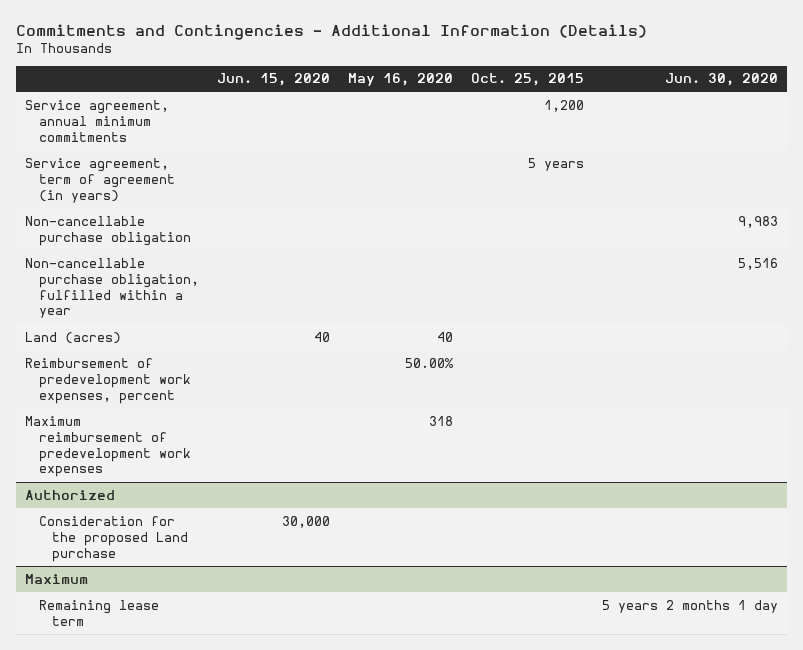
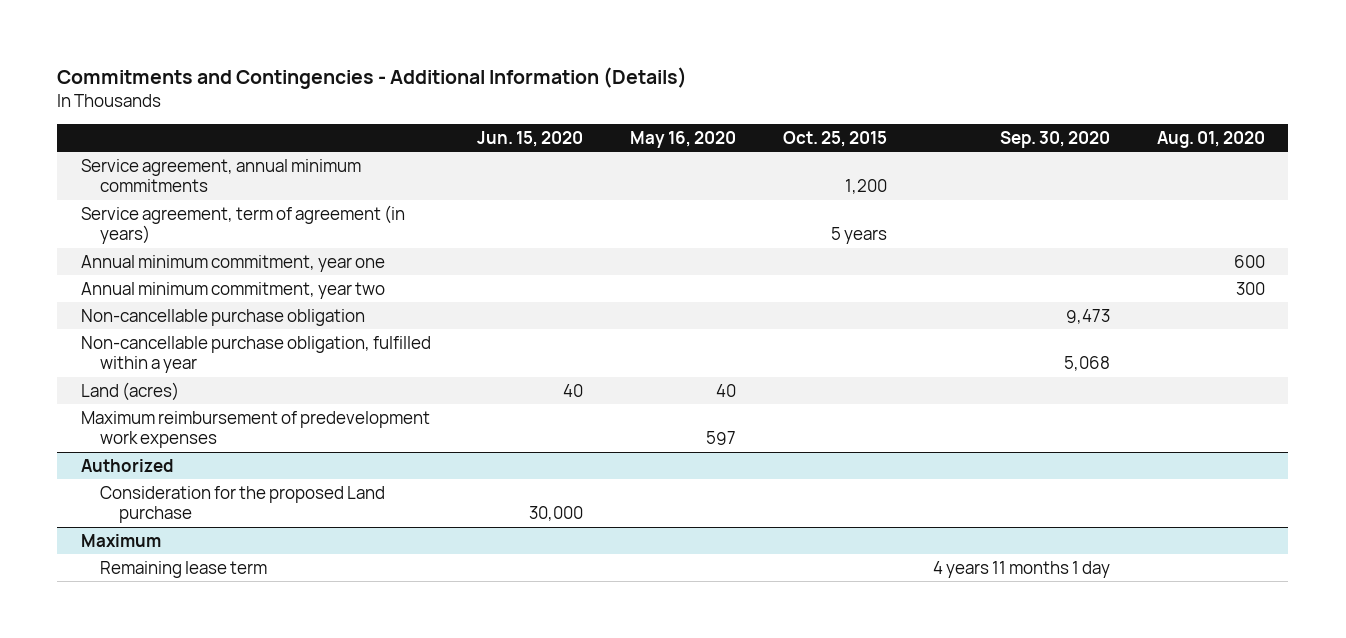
[664,73,778,87] Jun. 30, 2020 -> none
none -> [1000,130,1111,148] Sep. 30, 2020
none -> [1157,130,1266,148] Aug. 01, 2020
none -> [80,254,385,272] Annual minimum commitment, year one
none -> [80,281,385,299] Annual minimum commitment, year two
[24,357,191,404] Reimbursement of predevelopment work expenses, percent -> none
[428,415,453,426] 318 -> [705,431,736,446] 597

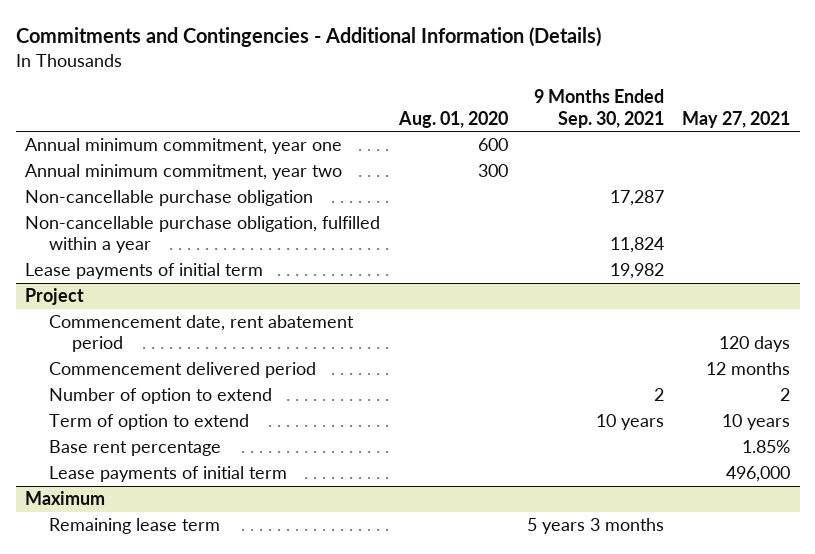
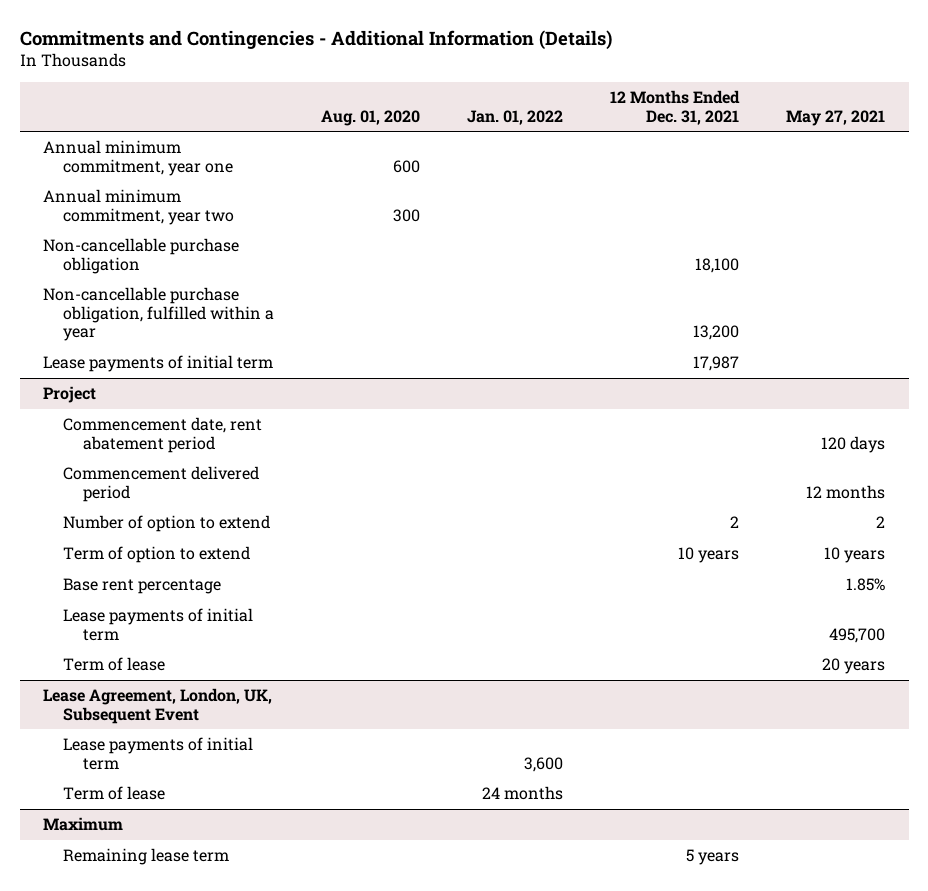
[533,89,664,128] 9 Months Ended Sep. 30, 2021 -> none
none -> [467,109,564,125] Jan. 01, 2022
none -> [610,90,741,125] 12 Months Ended Dec. 31, 2021
[726,466,791,483] 496,000 -> [829,627,886,643] 495,700
none -> [63,657,166,672] Term of lease
none -> [43,688,273,724] Lease Agreement, London, UK, Subsequent Event
none -> [63,737,254,770] Lease payments of initial term
none -> [63,786,166,801] Term of lease

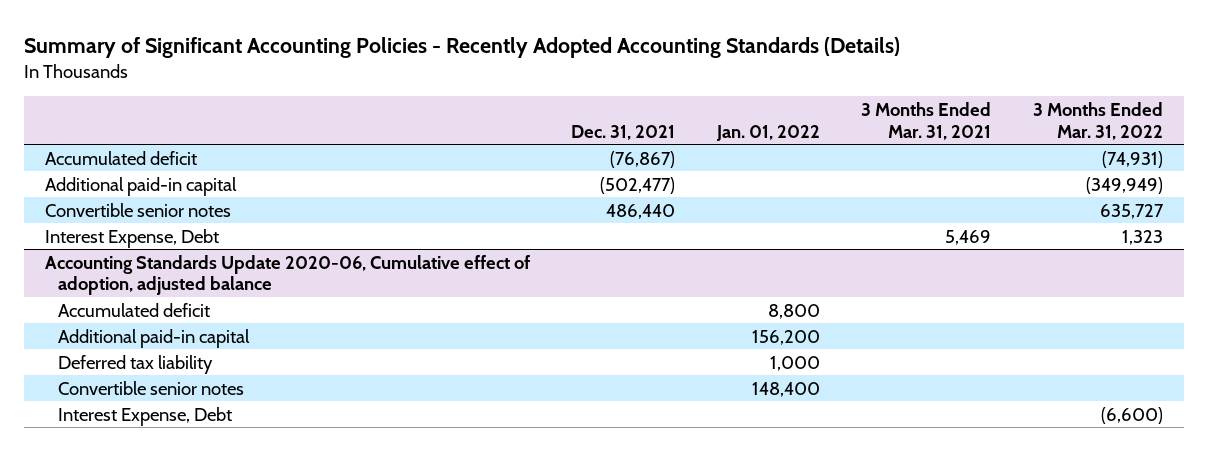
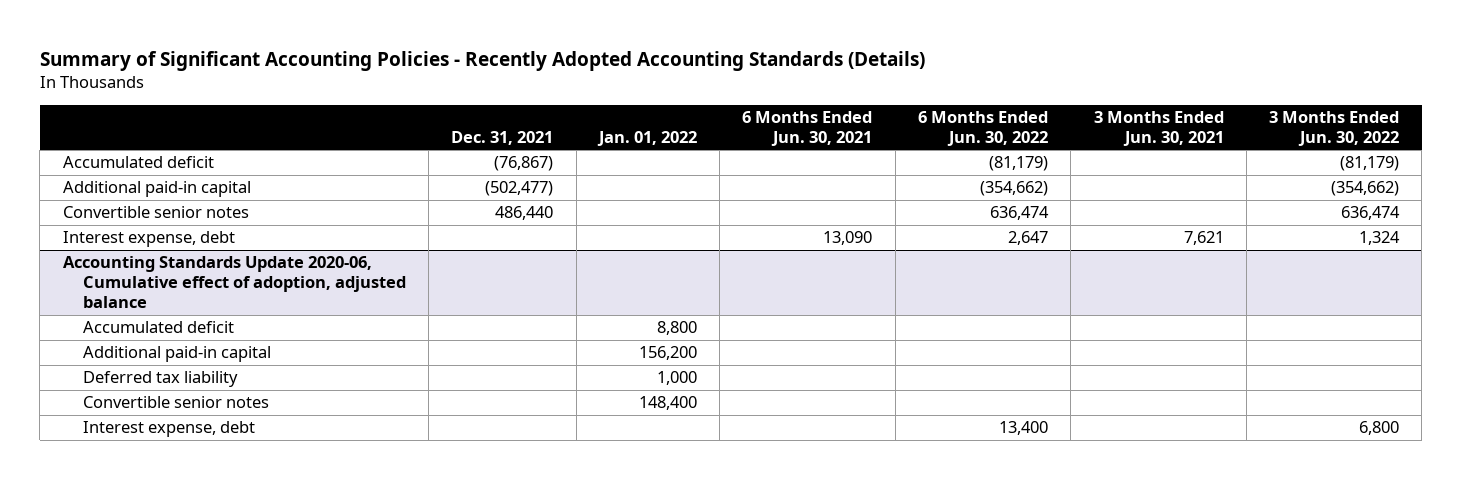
[861,102,992,140] 3 Months Ended Mar. 31, 2021 -> none
[1032,102,1163,140] 3 Months Ended Mar. 31, 2022 -> none
none -> [742,111,873,146] 6 Months Ended Jun. 30, 2021
none -> [918,111,1049,146] 6 Months Ended Jun. 30, 2022
none -> [1093,111,1224,146] 3 Months Ended Jun. 30, 2021
none -> [1269,111,1400,146] 3 Months Ended Jun. 30, 2022
[44,228,219,248] Interest Expense, Debt -> [62,231,235,248] Interest expense, debt
[58,406,233,426] Interest Expense, Debt -> [82,421,255,438] Interest expense, debt

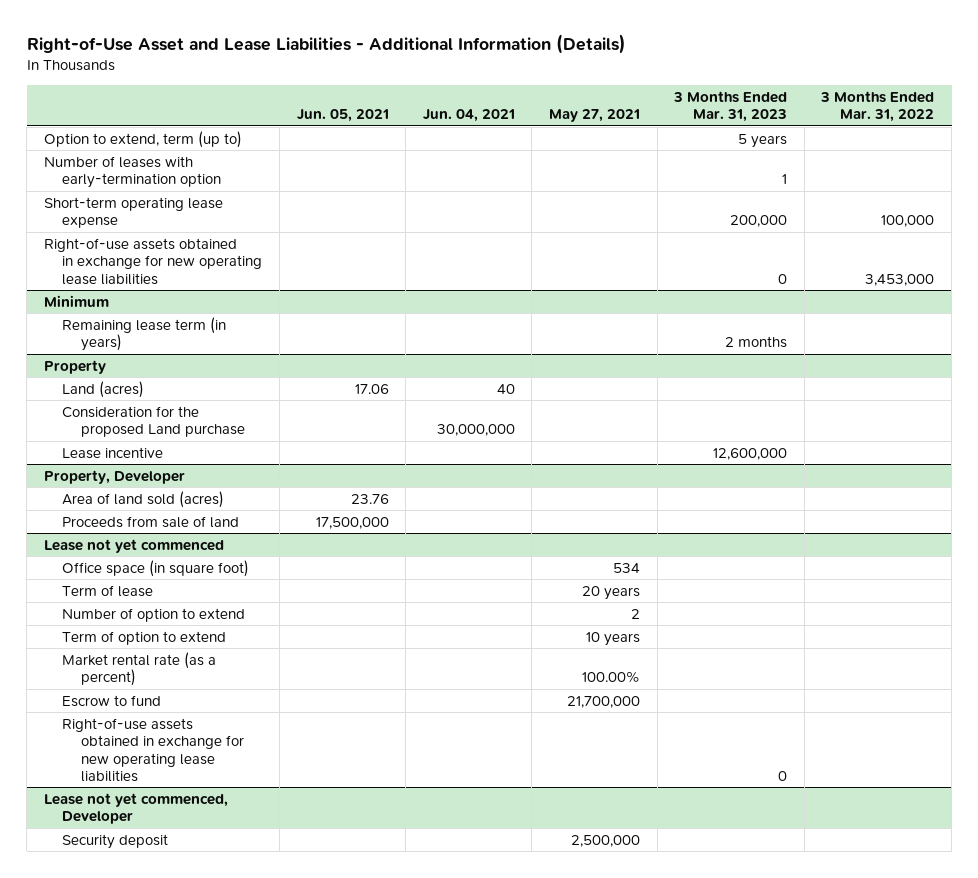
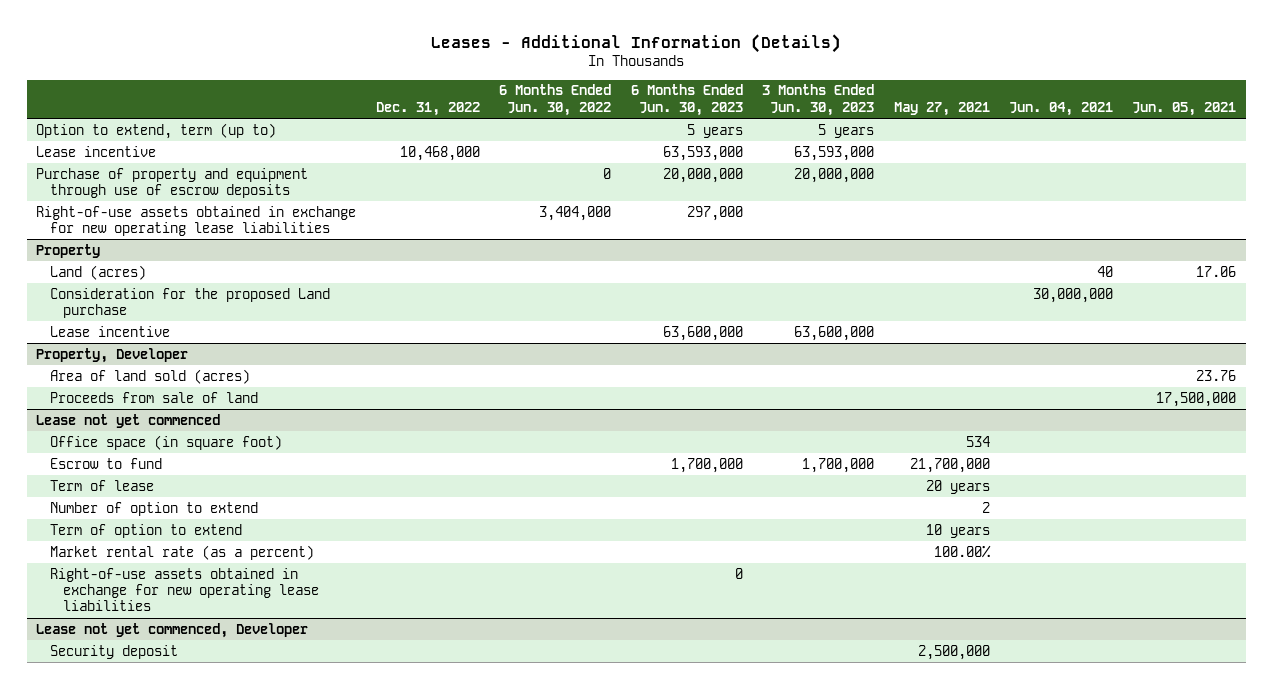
[26,33,626,54] Right-of-Use Asset and Lease Liabilities - Additional Information (Details) -> [431,33,842,53] Leases - Additional Information (Details)
[673,90,788,123] 3 Months Ended Mar. 31, 2023 -> none
[820,90,935,123] 3 Months Ended Mar. 31, 2022 -> none
none -> [375,101,480,116] Dec. 31, 2022
none -> [499,84,612,116] 6 Months Ended Jun. 30, 2022
none -> [630,84,743,116] 6 Months Ended Jun. 30, 2023
none -> [762,84,875,116] 3 Months Ended Jun. 30, 2023
[43,155,222,189] Number of leases with early-termination option -> none
[43,196,223,229] Short-term operating lease expense -> none
none -> [36,145,157,157] Lease incentive
none -> [36,167,309,199] Purchase of property and equipment through use of escrow deposits
[43,294,109,307] Minimum -> none
[62,316,227,352] Remaining lease term (in years) -> none
[62,694,162,707] Escrow to fund -> [49,457,162,469] Escrow to fund

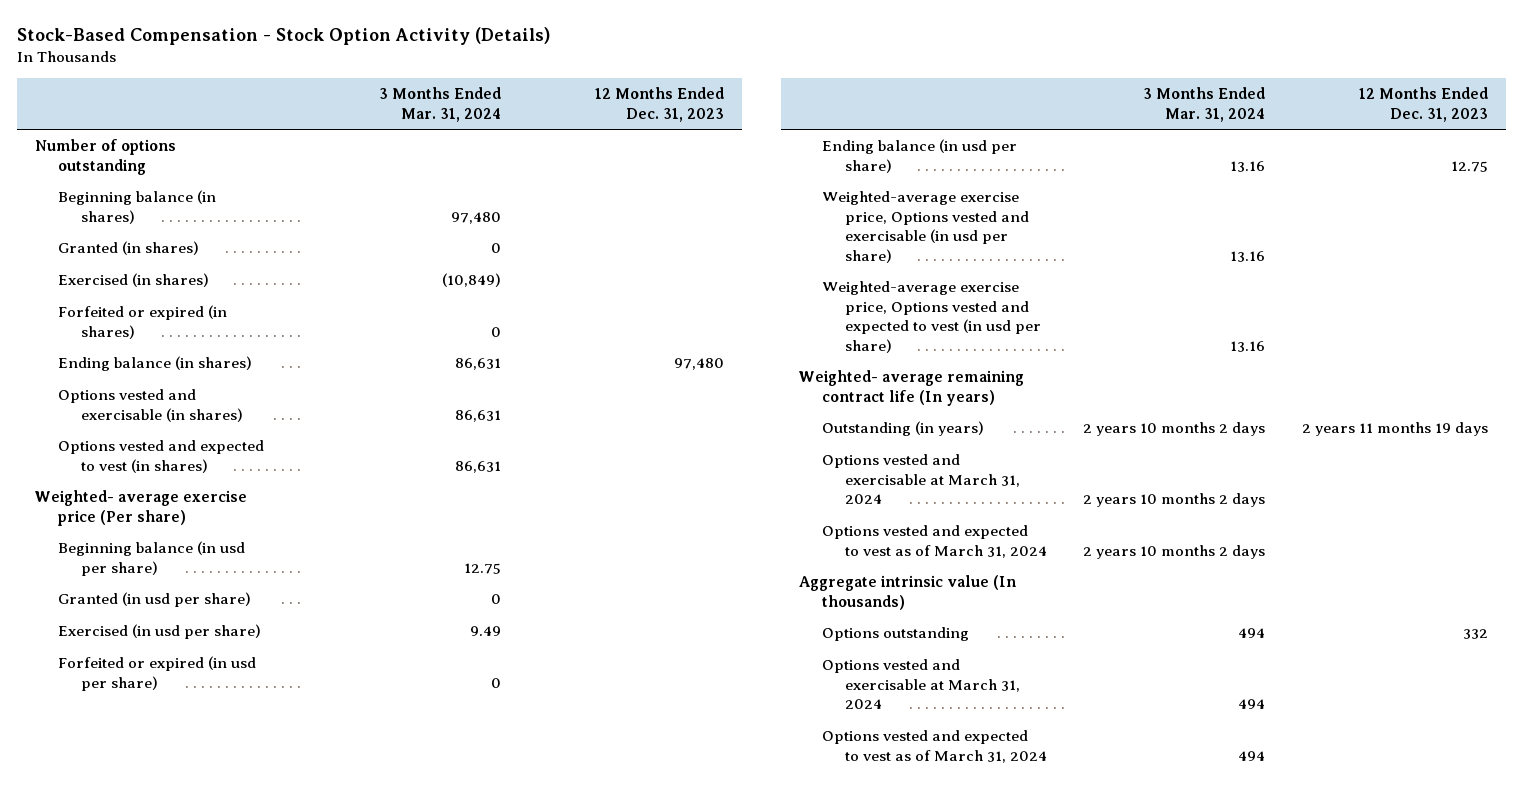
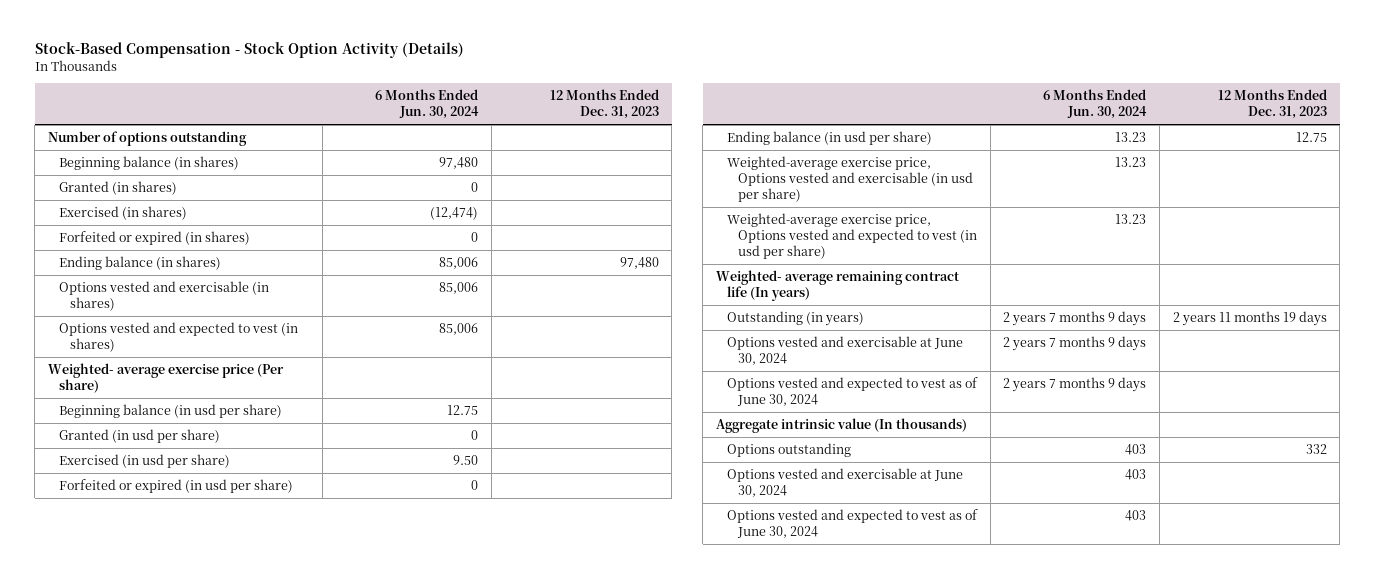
[379,86,502,122] 3 Months Ended Mar. 31, 2024 -> none
none -> [375,89,480,120] 6 Months Ended Jun. 30, 2024
[821,454,1020,505] Options vested and exercisable at March 31, 2024 -> [727,336,964,365] Options vested and exercisable at June 30, 2024
[821,525,1047,558] Options vested and expected to vest as of March 31, 2024 -> [727,377,979,406] Options vested and expected to vest as of June 30, 2024
[821,659,1020,710] Options vested and exercisable at March 31, 2024 -> [727,468,964,497] Options vested and exercisable at June 30, 2024
[821,730,1047,763] Options vested and expected to vest as of March 31, 2024 -> [727,509,979,538] Options vested and expected to vest as of June 30, 2024

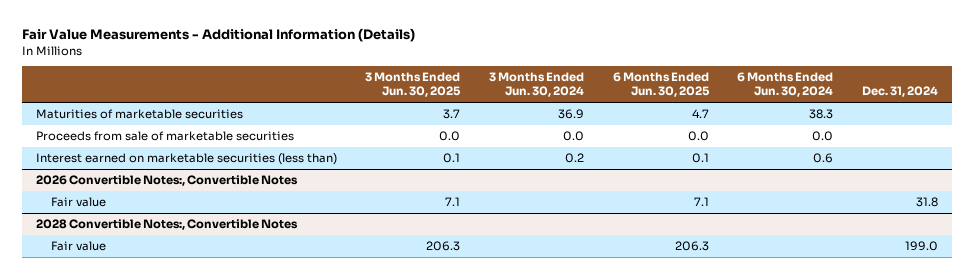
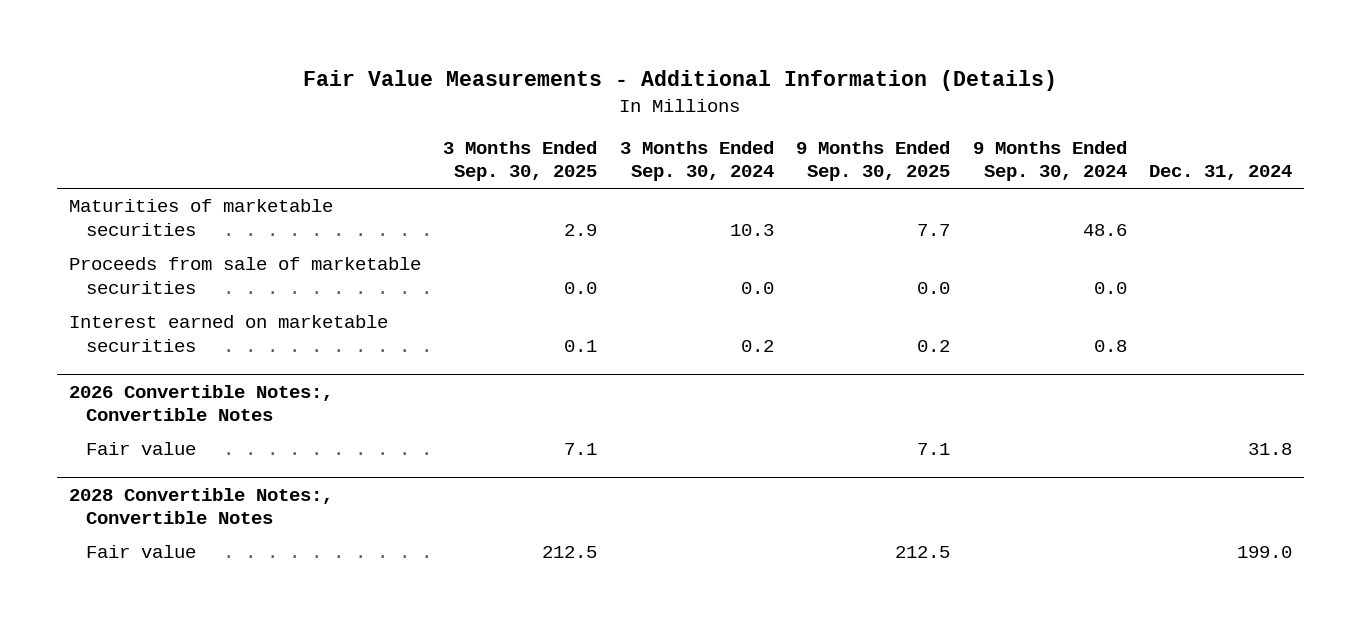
[365,72,462,98] 3 Months Ended Jun. 30, 2025 -> none
[488,72,584,98] 3 Months Ended Jun. 30, 2024 -> none
[612,72,710,98] 6 Months Ended Jun. 30, 2025 -> none
[737,72,834,98] 6 Months Ended Jun. 30, 2024 -> none
none -> [443,141,598,182] 3 Months Ended Sep. 30, 2025
none -> [619,141,774,182] 3 Months Ended Sep. 30, 2024
none -> [796,141,951,182] 9 Months Ended Sep. 30, 2025
none -> [972,141,1127,182] 9 Months Ended Sep. 30, 2024
[35,153,337,166] Interest earned on marketable securities (less than) -> [68,315,388,352] Interest earned on marketable securities

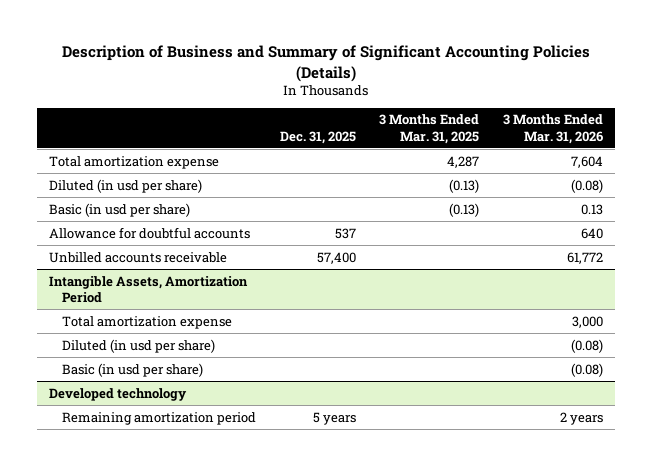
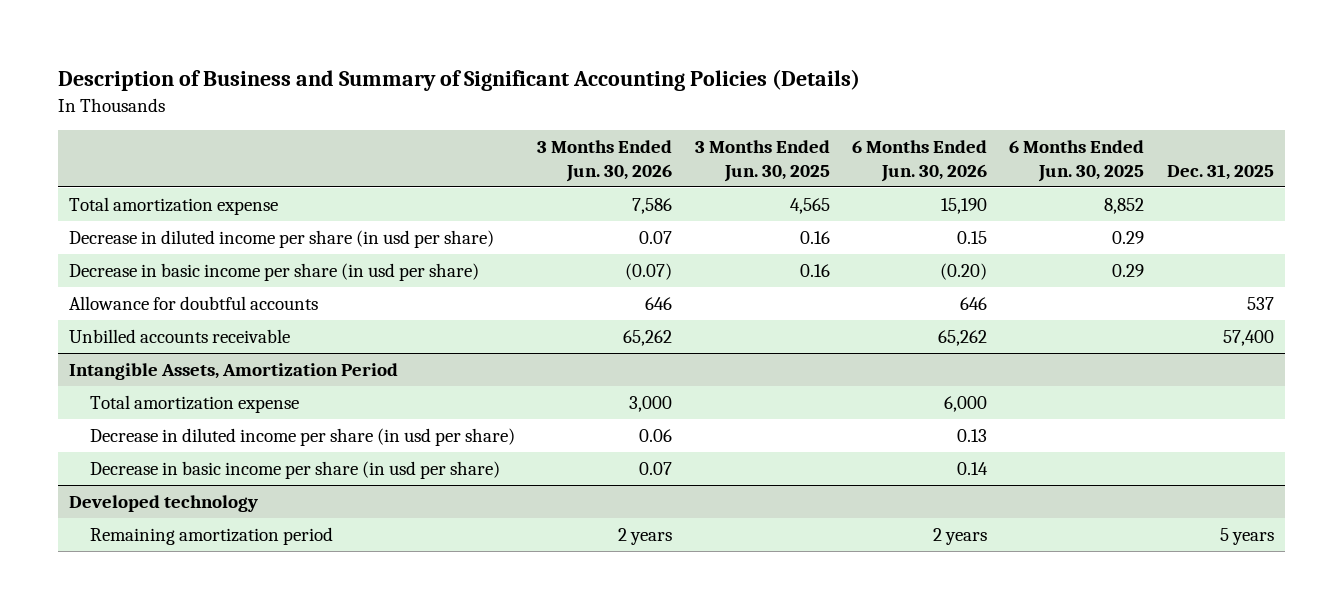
[379,114,480,144] 3 Months Ended Mar. 31, 2025 -> none
[502,114,603,144] 3 Months Ended Mar. 31, 2026 -> none
none -> [537,139,673,182] 3 Months Ended Jun. 30, 2026
none -> [694,139,830,182] 3 Months Ended Jun. 30, 2025
none -> [852,139,988,182] 6 Months Ended Jun. 30, 2026
none -> [1009,139,1145,182] 6 Months Ended Jun. 30, 2025
[49,178,203,193] Diluted (in usd per share) -> [68,229,494,248] Decrease in diluted income per share (in usd per share)
[49,202,191,217] Basic (in usd per share) -> [68,262,479,281] Decrease in basic income per share (in usd per share)
[62,338,216,353] Diluted (in usd per share) -> [90,427,516,446] Decrease in diluted income per share (in usd per share)
[62,362,204,377] Basic (in usd per share) -> [90,460,501,479] Decrease in basic income per share (in usd per share)

